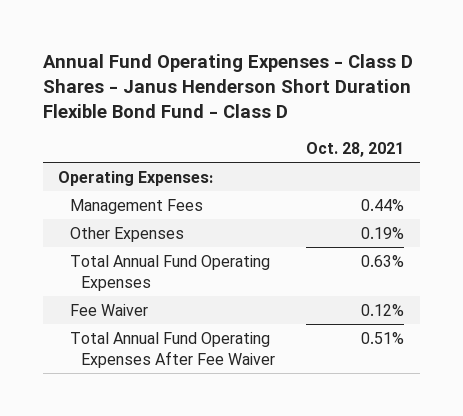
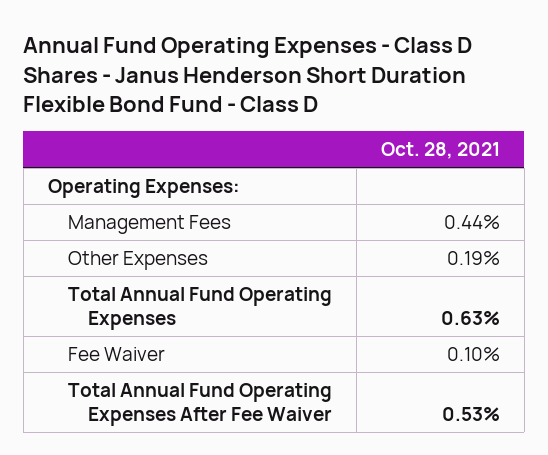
[361,303,405,316] 0.12% -> [446,346,500,361] 0.10%
[361,331,405,344] 0.51% -> [441,406,500,421] 0.53%

